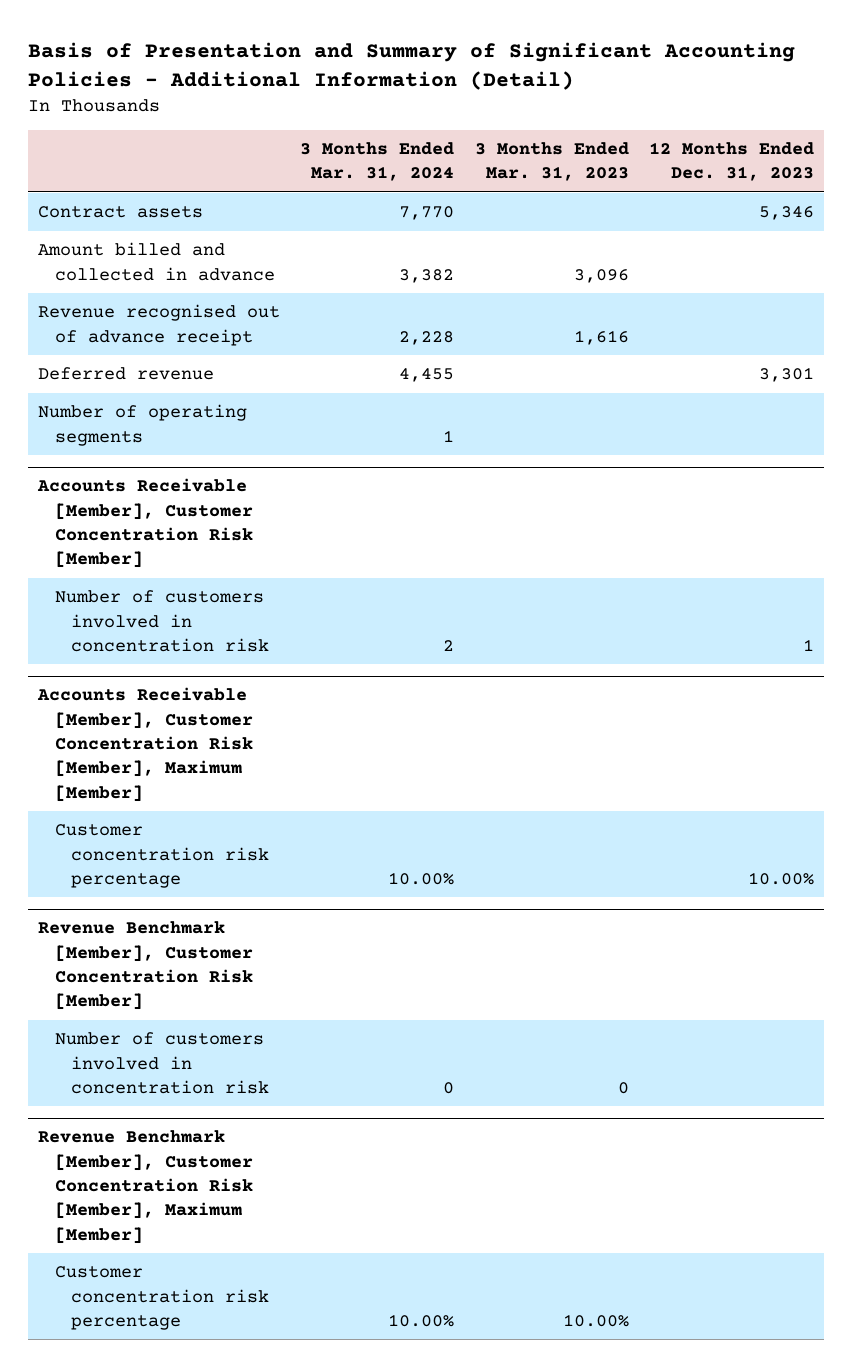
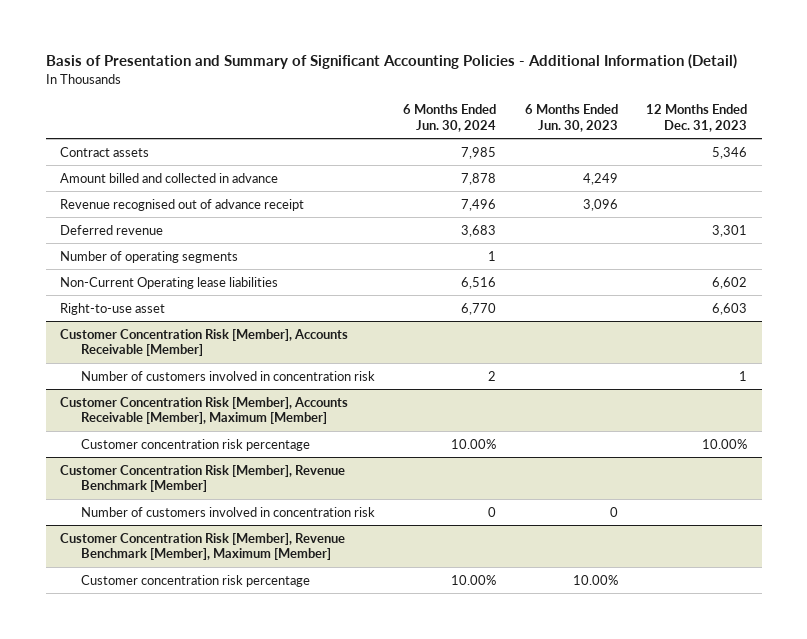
[300,141,455,182] 3 Months Ended Mar. 31, 2024 -> none
[474,141,629,182] 3 Months Ended Mar. 31, 2023 -> none
none -> [403,104,497,133] 6 Months Ended Jun. 30, 2024
none -> [524,104,618,133] 6 Months Ended Jun. 30, 2023
none -> [59,276,278,289] Non-Current Operating lease liabilities
none -> [59,302,165,315] Right-to-use asset
[36,478,253,569] Accounts Receivable [Member], Customer Concentration Risk [Member] -> [59,328,348,357] Customer Concentration Risk [Member], Accounts Receivable [Member]
[36,687,253,802] Accounts Receivable [Member], Customer Concentration Risk [Member], Maximum [Member] -> [59,396,348,425] Customer Concentration Risk [Member], Accounts Receivable [Member], Maximum [Member]
[37,921,253,1011] Revenue Benchmark [Member], Customer Concentration Risk [Member] -> [59,464,345,493] Customer Concentration Risk [Member], Revenue Benchmark [Member]
[37,1130,253,1244] Revenue Benchmark [Member], Customer Concentration Risk [Member], Maximum [Member] -> [59,532,345,561] Customer Concentration Risk [Member], Revenue Benchmark [Member], Maximum [Member]

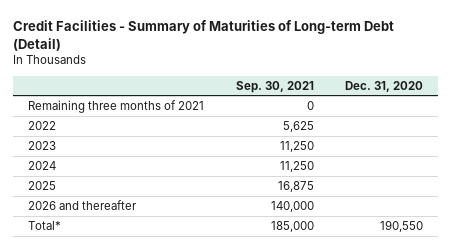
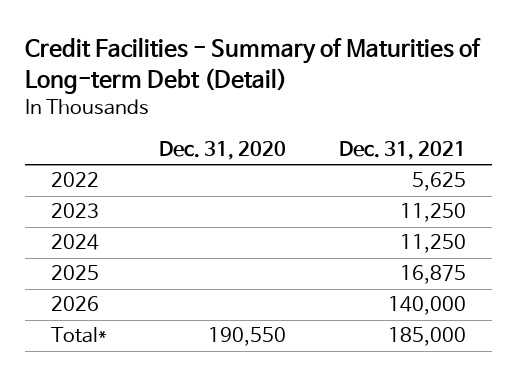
[235,80,314,93] Sep. 30, 2021 -> none
none -> [338,141,466,161] Dec. 31, 2021
[28,100,205,114] Remaining three months of 2021 -> none
[28,200,138,211] 2026 and thereafter -> [51,296,100,312] 2026

